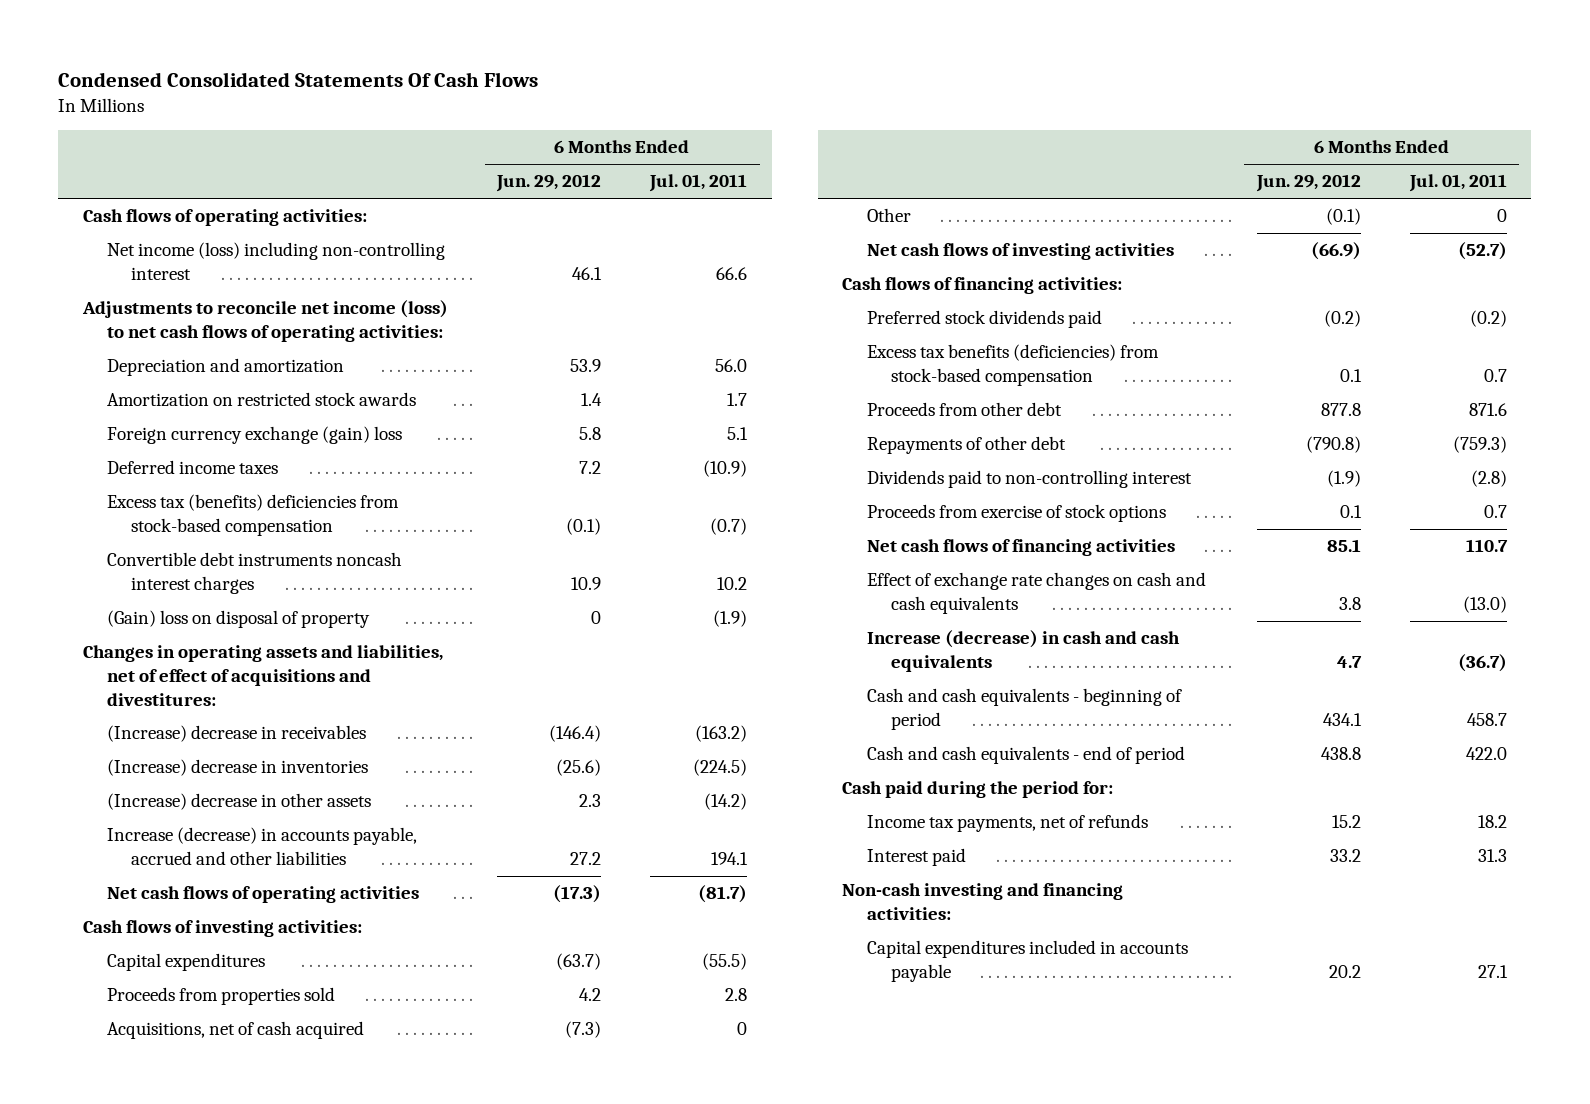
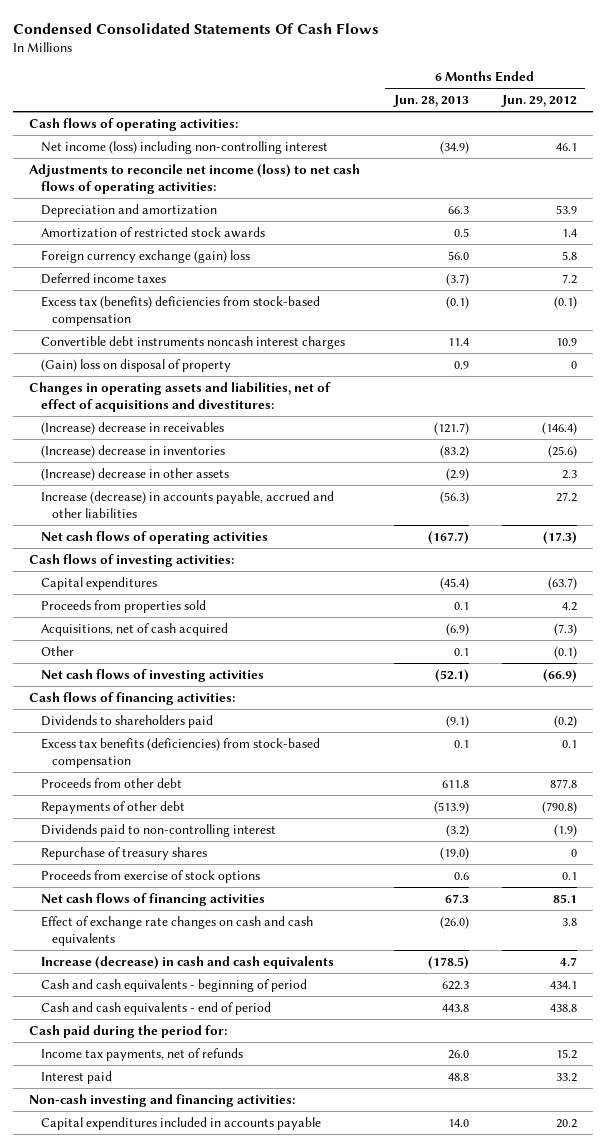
[649,174,748,193] Jul. 01, 2011 -> none
none -> [392,95,469,108] Jun. 28, 2013
[107,392,417,408] Amortization on restricted stock awards -> [40,226,265,238] Amortization of restricted stock awards
[866,310,1102,329] Preferred stock dividends paid -> [40,714,213,728] Dividends to shareholders paid
none -> [40,846,207,860] Repurchase of treasury shares

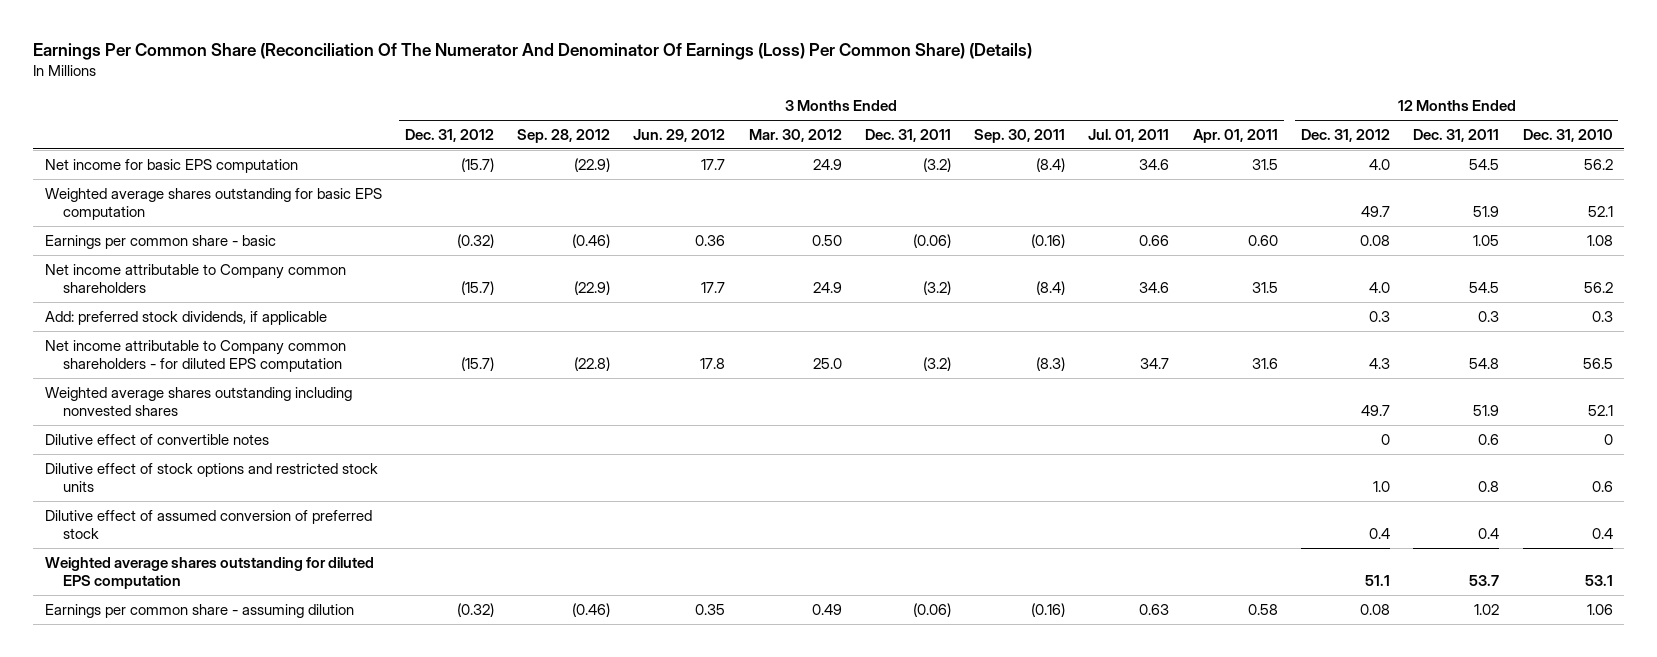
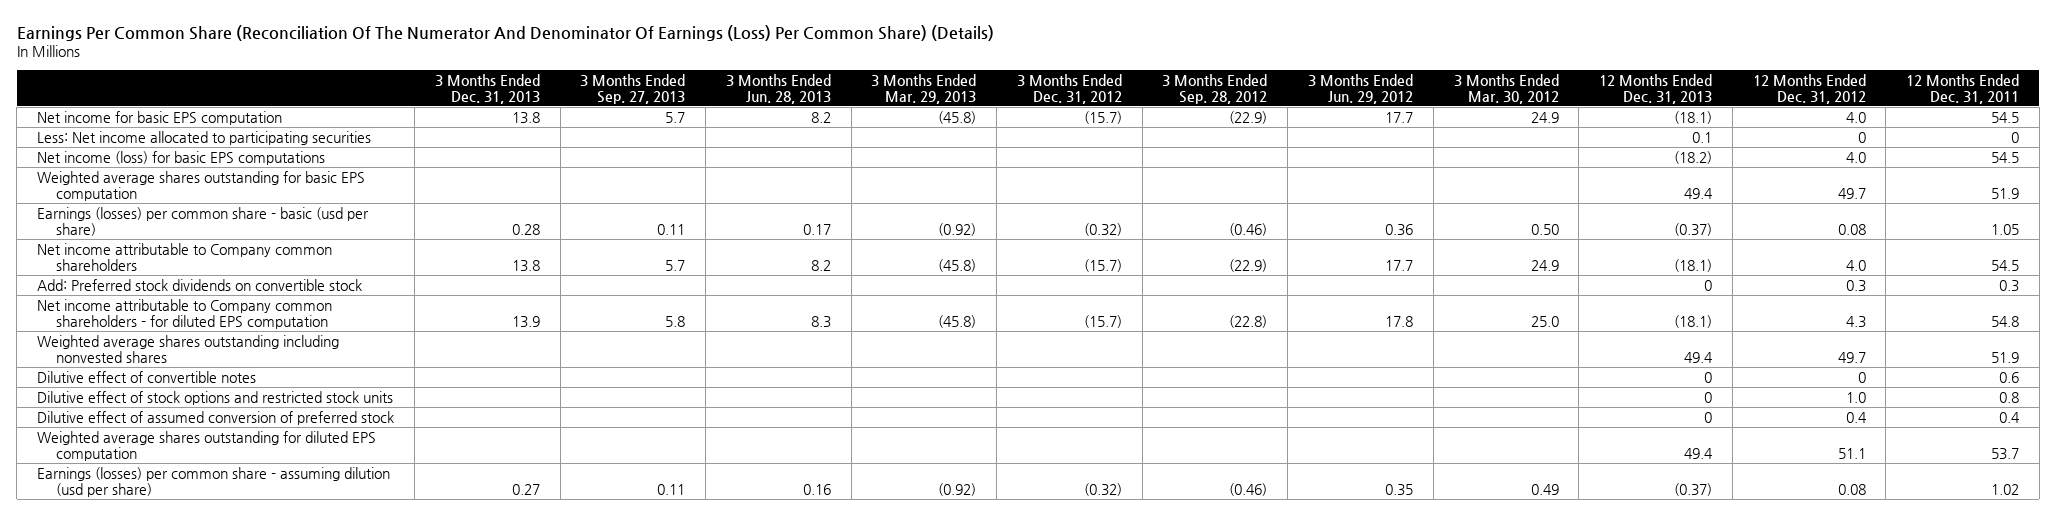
[864,128,951,142] Dec. 31, 2011 -> none
[974,128,1066,143] Sep. 30, 2011 -> none
[1088,128,1170,142] Jul. 01, 2011 -> none
[1192,128,1278,143] Apr. 01, 2011 -> none
[1522,128,1613,142] Dec. 31, 2010 -> none
none -> [434,73,540,104] 3 Months Ended Dec. 31, 2013
none -> [580,73,686,104] 3 Months Ended Sep. 27, 2013
none -> [725,73,831,104] 3 Months Ended Jun. 28, 2013
none -> [871,73,977,104] 3 Months Ended Mar. 29, 2013
none -> [1599,73,1713,104] 12 Months Ended Dec. 31, 2013
none -> [37,130,372,145] Less: Net income allocated to participating securities
none -> [37,150,326,165] Net income (loss) for basic EPS computations
[44,234,276,249] Earnings per common share - basic -> [37,206,370,236] Earnings (losses) per common share - basic (usd per share)
[44,310,327,325] Add: preferred stock dividends, if applicable -> [37,278,363,291] Add: Preferred stock dividends on convertible stock
[44,603,354,618] Earnings per common share - assuming dilution -> [37,466,391,497] Earnings (losses) per common share - assuming dilution (usd per share)

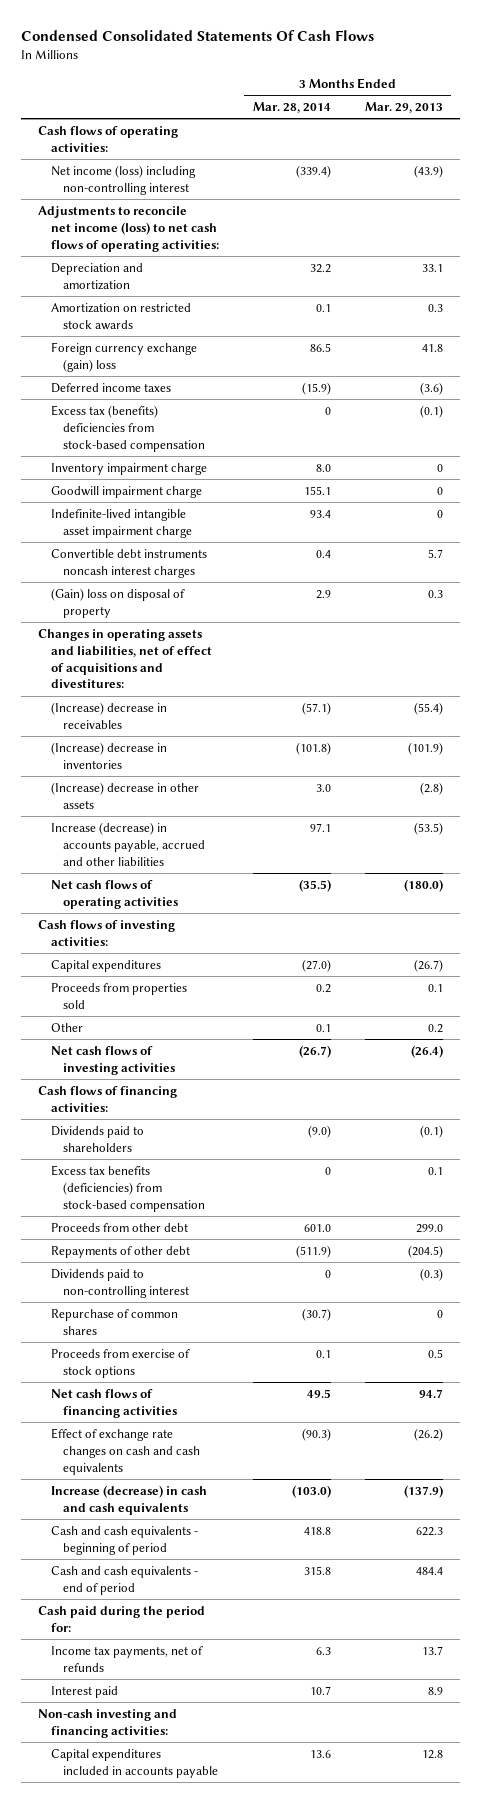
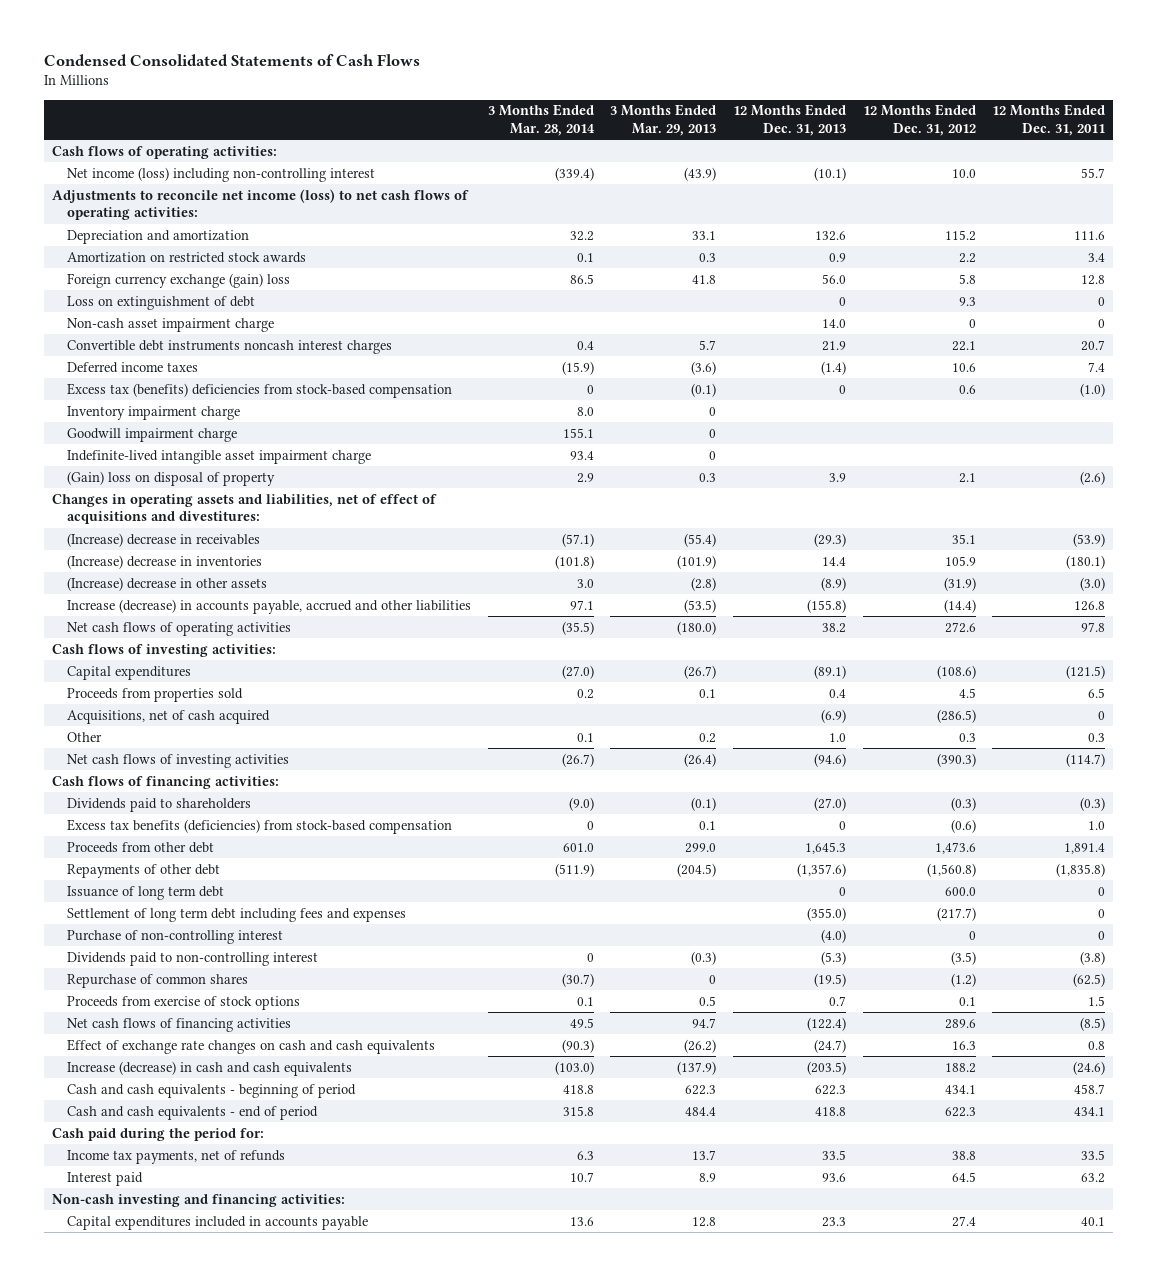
[20,30,374,42] Condensed Consolidated Statements Of Cash Flows -> [43,53,420,66] Condensed Consolidated Statements of Cash Flows
none -> [732,104,846,136] 12 Months Ended Dec. 31, 2013
none -> [862,104,976,136] 12 Months Ended Dec. 31, 2012
none -> [992,104,1106,136] 12 Months Ended Dec. 31, 2011
none -> [67,295,256,310] Loss on extinguishment of debt
none -> [67,317,275,332] Non-cash asset impairment charge
[50,548,207,578] Convertible debt instruments noncash interest charges -> [67,339,393,354] Convertible debt instruments noncash interest charges
none -> [67,709,271,724] Acquisitions, net of cash acquired
none -> [67,885,225,900] Issuance of long term debt
none -> [67,907,407,922] Settlement of long term debt including fees and expenses
none -> [67,929,284,944] Purchase of non-controlling interest

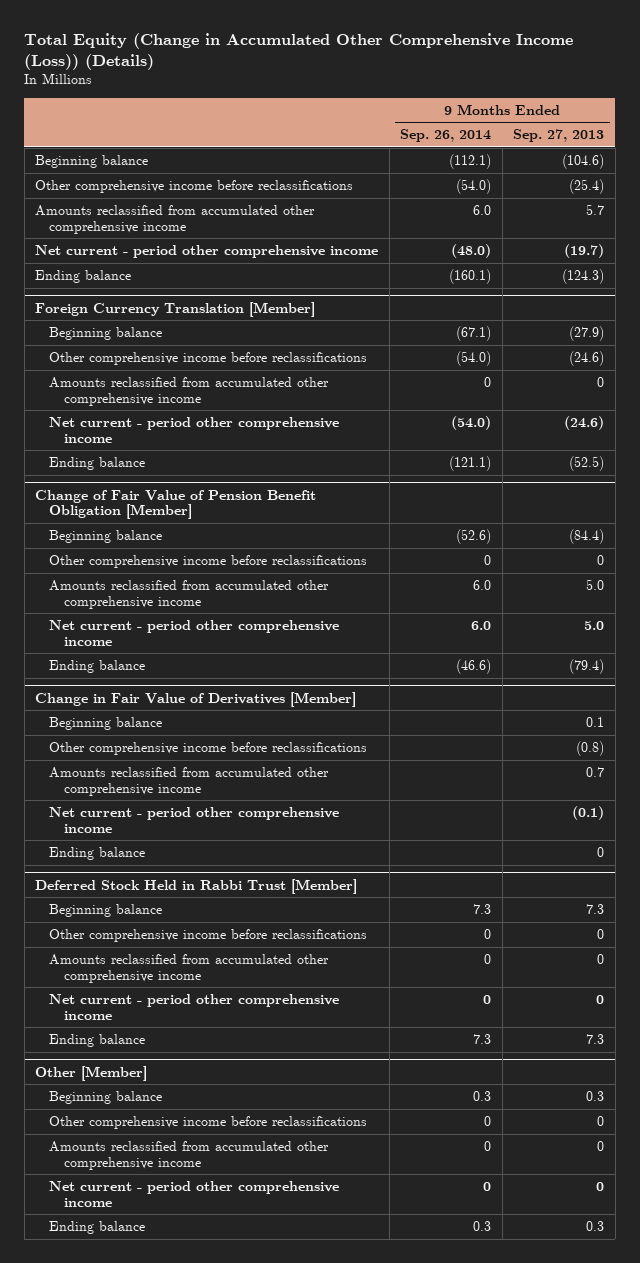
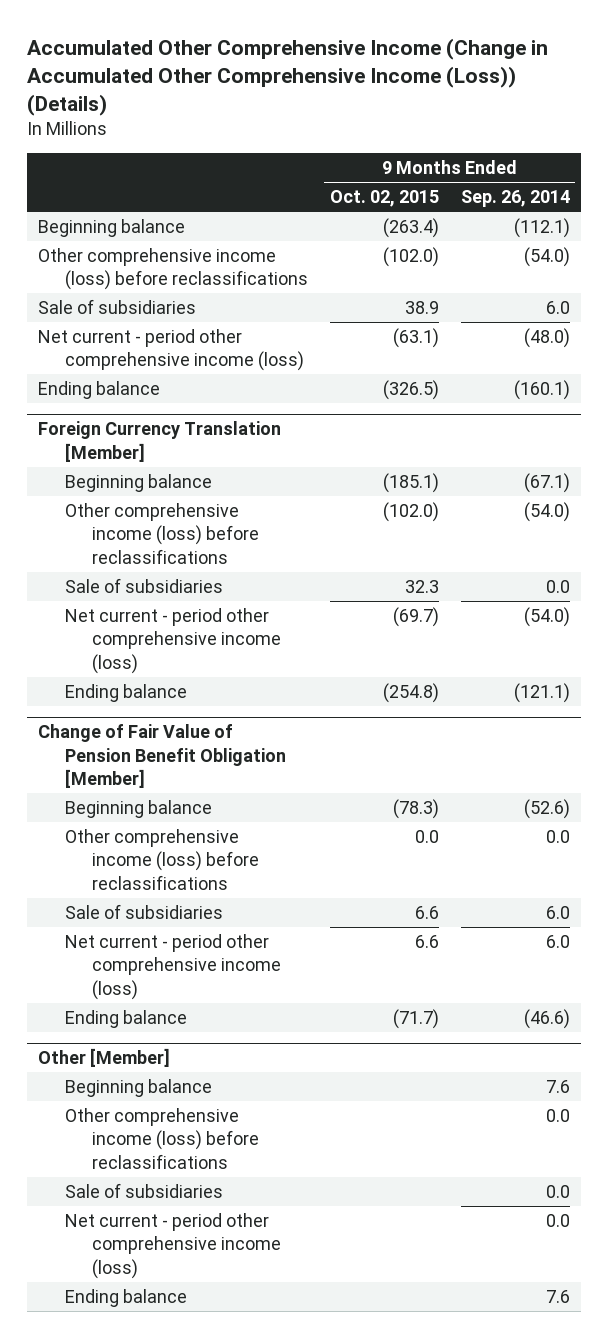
[24,33,574,71] Total Equity (Change in Accumulated Other Comprehensive Income (Loss)) (Details) -> [26,37,548,116] Accumulated Other Comprehensive Income (Change in Accumulated Other Comprehensive Income (Loss)) (Details)
[513,129,605,143] Sep. 27, 2013 -> none
none -> [329,190,439,208] Oct. 02, 2015
[35,179,354,193] Other comprehensive income before reclassifications -> [37,247,308,291] Other comprehensive income (loss) before reclassifications
[35,204,316,234] Amounts reclassified from accumulated other comprehensive income -> [37,298,196,314] Sale of subsidiaries
[35,244,379,258] Net current - period other comprehensive income -> [37,328,304,372] Net current - period other comprehensive income (loss)
[49,376,330,406] Amounts reclassified from accumulated other comprehensive income -> none
[49,351,368,365] Other comprehensive income before reclassifications -> [64,502,259,564] Other comprehensive income (loss) before reclassifications
none -> [64,577,223,593] Sale of subsidiaries
[49,416,340,443] Net current - period other comprehensive income -> [64,607,281,674] Net current - period other comprehensive income (loss)
[49,554,368,568] Other comprehensive income before reclassifications -> [64,828,259,890] Other comprehensive income (loss) before reclassifications
[484,554,492,565] 0 -> [545,829,570,843] 0.0
[49,579,330,609] Amounts reclassified from accumulated other comprehensive income -> [64,903,223,919] Sale of subsidiaries
[49,619,340,646] Net current - period other comprehensive income -> [64,933,281,1000] Net current - period other comprehensive income (loss)
[35,691,357,707] Change in Fair Value of Derivatives [Member] -> none
[49,716,163,730] Beginning balance -> none
[49,741,368,755] Other comprehensive income before reclassifications -> none
[49,766,330,796] Amounts reclassified from accumulated other comprehensive income -> none
[49,806,340,833] Net current - period other comprehensive income -> none
[49,846,146,860] Ending balance -> none
[35,878,358,894] Deferred Stock Held in Rabbi Trust [Member] -> none
[49,903,163,917] Beginning balance -> none
[49,928,368,942] Other comprehensive income before reclassifications -> none
[49,953,330,983] Amounts reclassified from accumulated other comprehensive income -> none
[49,993,340,1020] Net current - period other comprehensive income -> none
[49,1033,146,1047] Ending balance -> none
[49,1140,330,1170] Amounts reclassified from accumulated other comprehensive income -> none
[473,1090,492,1101] 0.3 -> [545,1079,570,1093] 7.6
[49,1115,368,1129] Other comprehensive income before reclassifications -> [64,1107,259,1169] Other comprehensive income (loss) before reclassifications
[484,1115,492,1126] 0 -> [545,1108,570,1122] 0.0
none -> [64,1182,223,1198] Sale of subsidiaries
[49,1180,340,1207] Net current - period other comprehensive income -> [64,1212,281,1279] Net current - period other comprehensive income (loss)
[483,1181,492,1191] 0 -> [545,1213,570,1227] 0.0
[473,1220,492,1231] 0.3 -> [545,1289,570,1303] 7.6

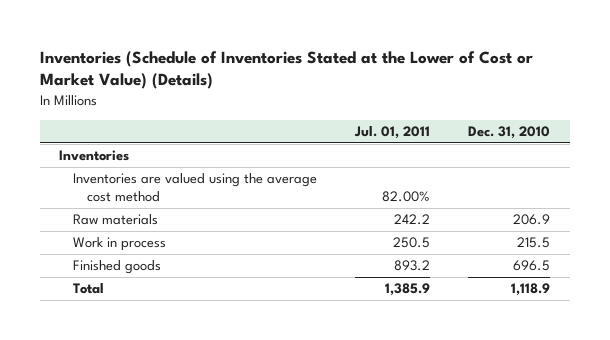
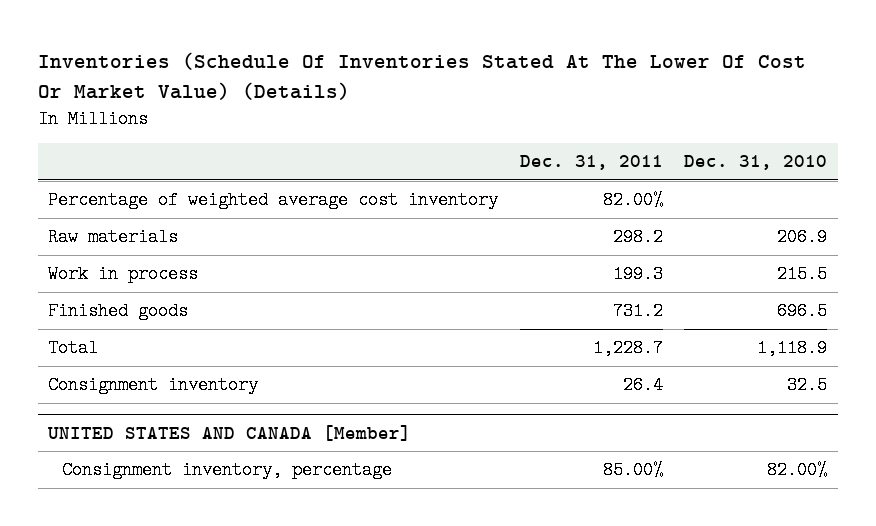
[40,50,534,90] Inventories (Schedule of Inventories Stated at the Lower of Cost or Market Value) (Details) -> [37,51,806,100] Inventories (Schedule Of Inventories Stated At The Lower Of Cost Or Market Value) (Details)
[354,126,431,140] Jul. 01, 2011 -> none
none -> [519,155,663,171] Dec. 31, 2011
[59,150,130,162] Inventories -> none
[72,173,317,203] Inventories are valued using the average cost method -> [48,191,499,210] Percentage of weighted average cost inventory
none -> [48,376,259,395] Consignment inventory
none -> [47,424,412,441] UNITED STATES AND CANADA [Member]
none -> [62,461,393,480] Consignment inventory, percentage

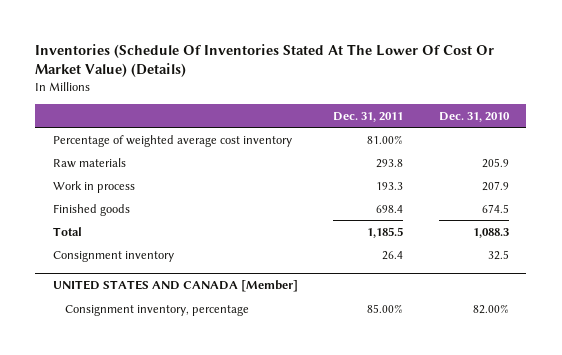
[602,191,663,210] 82.00% -> [367,134,404,144] 81.00%
[612,228,663,247] 298.2 -> [376,158,404,168] 293.8
[777,228,828,247] 206.9 -> [481,157,509,168] 205.9
[612,265,663,284] 199.3 -> [376,181,404,190] 193.3
[777,265,828,284] 215.5 -> [481,180,509,191] 207.9
[612,302,663,321] 731.2 -> [376,204,404,213] 698.4
[777,302,828,321] 696.5 -> [481,203,509,213] 674.5
[592,339,663,358] 1,228.7 -> [367,226,404,238] 1,185.5
[757,339,828,358] 1,118.9 -> [472,227,509,238] 1,088.3

